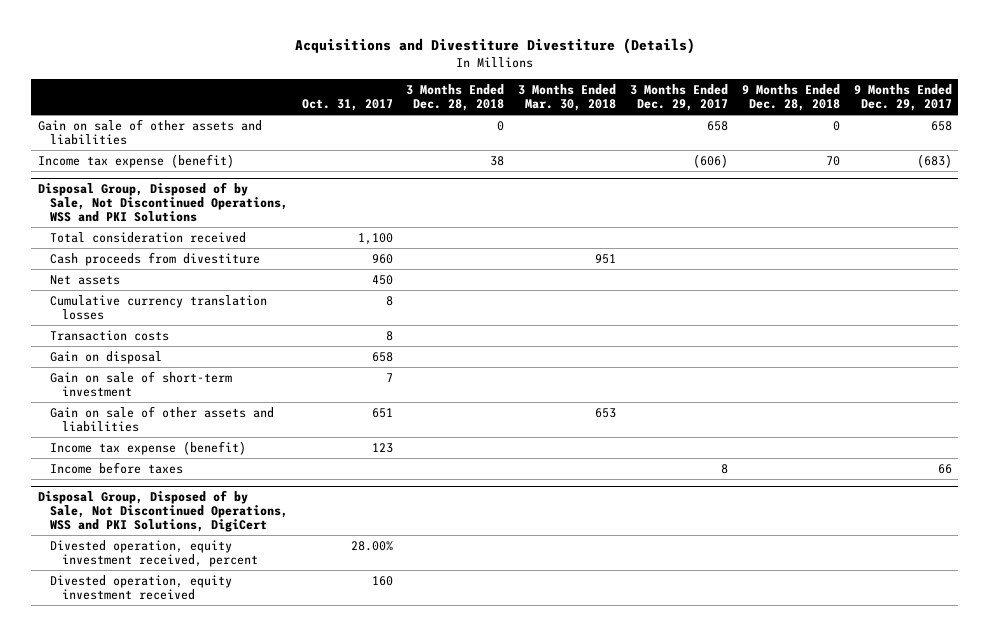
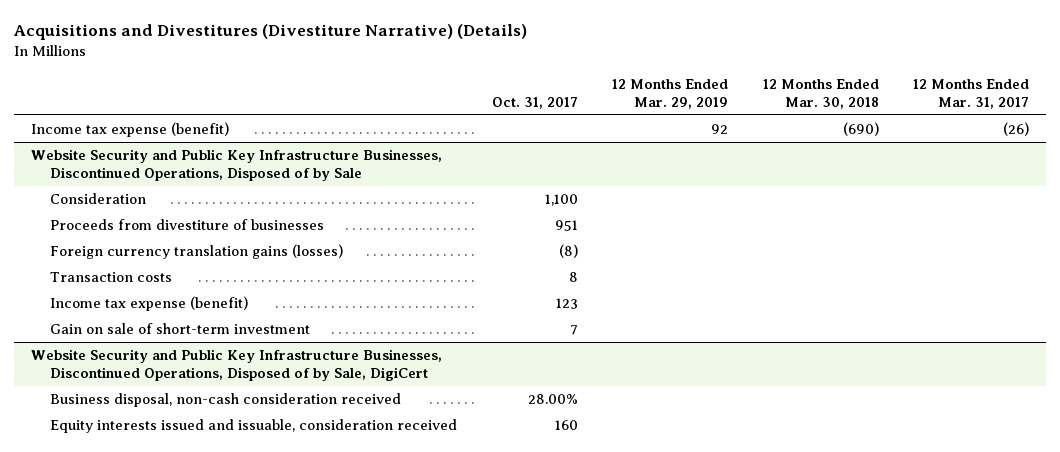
[294,38,695,55] Acquisitions and Divestiture Divestiture (Details) -> [12,24,527,41] Acquisitions and Divestitures (Divestiture Narrative) (Details)
[406,83,505,112] 3 Months Ended Dec. 28, 2018 -> none
[518,83,617,112] 3 Months Ended Mar. 30, 2018 -> none
[629,83,728,112] 3 Months Ended Dec. 29, 2017 -> none
[741,83,840,112] 9 Months Ended Dec. 28, 2018 -> none
[853,83,952,112] 9 Months Ended Dec. 29, 2017 -> none
none -> [612,78,729,109] 12 Months Ended Mar. 29, 2019
none -> [762,78,879,109] 12 Months Ended Mar. 30, 2018
none -> [913,78,1030,109] 12 Months Ended Mar. 31, 2017
[38,118,263,145] Gain on sale of other assets and liabilities -> none
[38,181,288,223] Disposal Group, Disposed of by Sale, Not Discontinued Operations, WSS and PKI Solutions -> none
[49,274,120,285] Net assets -> none
none -> [30,149,442,181] Website Security and Public Key Infrastructure Businesses, Discontinued Operations, Disposed of by Sale
[49,231,246,243] Total consideration received -> [50,193,147,205] Consideration
[49,251,260,266] Cash proceeds from divestiture -> [50,219,325,231] Proceeds from divestiture of businesses
[371,253,393,264] 960 -> [554,220,578,232] 951
[49,294,267,320] Cumulative currency translation losses -> [50,244,344,260] Foreign currency translation gains (losses)
[385,295,393,306] 8 -> [558,244,578,259] (8)
[49,350,162,364] Gain on disposal -> none
[49,370,232,397] Gain on sale of short-term investment -> none
[49,405,274,432] Gain on sale of other assets and liabilities -> none
[49,461,183,474] Income before taxes -> none
[38,489,288,533] Disposal Group, Disposed of by Sale, Not Discontinued Operations, WSS and PKI Solutions, DigiCert -> none
none -> [50,323,311,335] Gain on sale of short-term investment
none -> [30,349,442,381] Website Security and Public Key Infrastructure Businesses, Discontinued Operations, Disposed of by Sale, DigiCert
[49,539,258,567] Divested operation, equity investment received, percent -> [50,393,402,408] Business disposal, non-cash consideration received
[49,574,232,600] Divested operation, equity investment received -> [50,419,458,434] Equity interests issued and issuable, consideration received

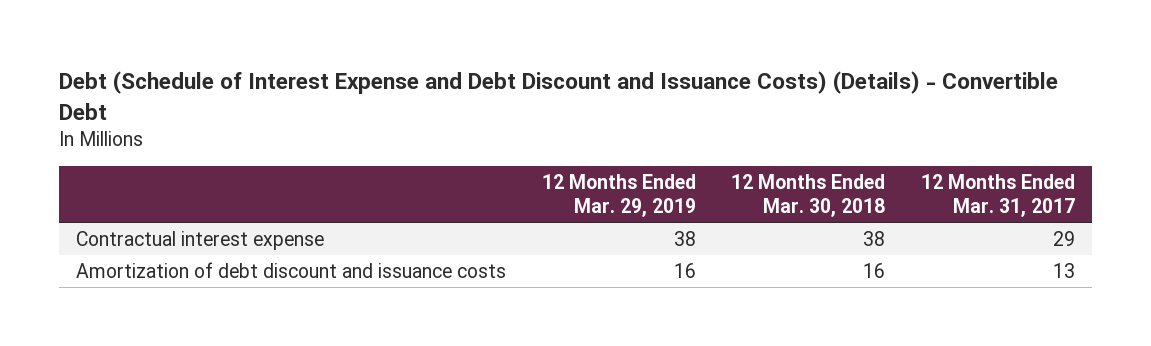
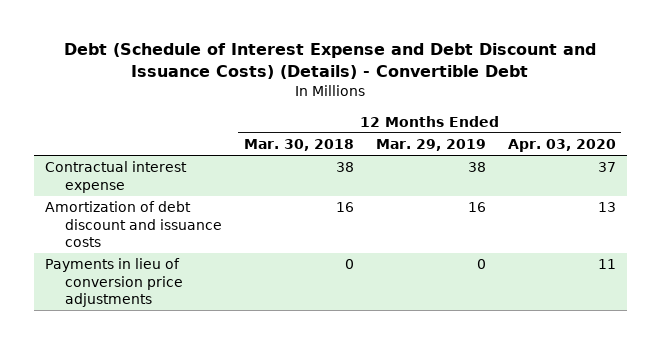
[920,173,1075,218] 12 Months Ended Mar. 31, 2017 -> none
none -> [507,139,616,153] Apr. 03, 2020
none -> [44,258,183,307] Payments in lieu of conversion price adjustments

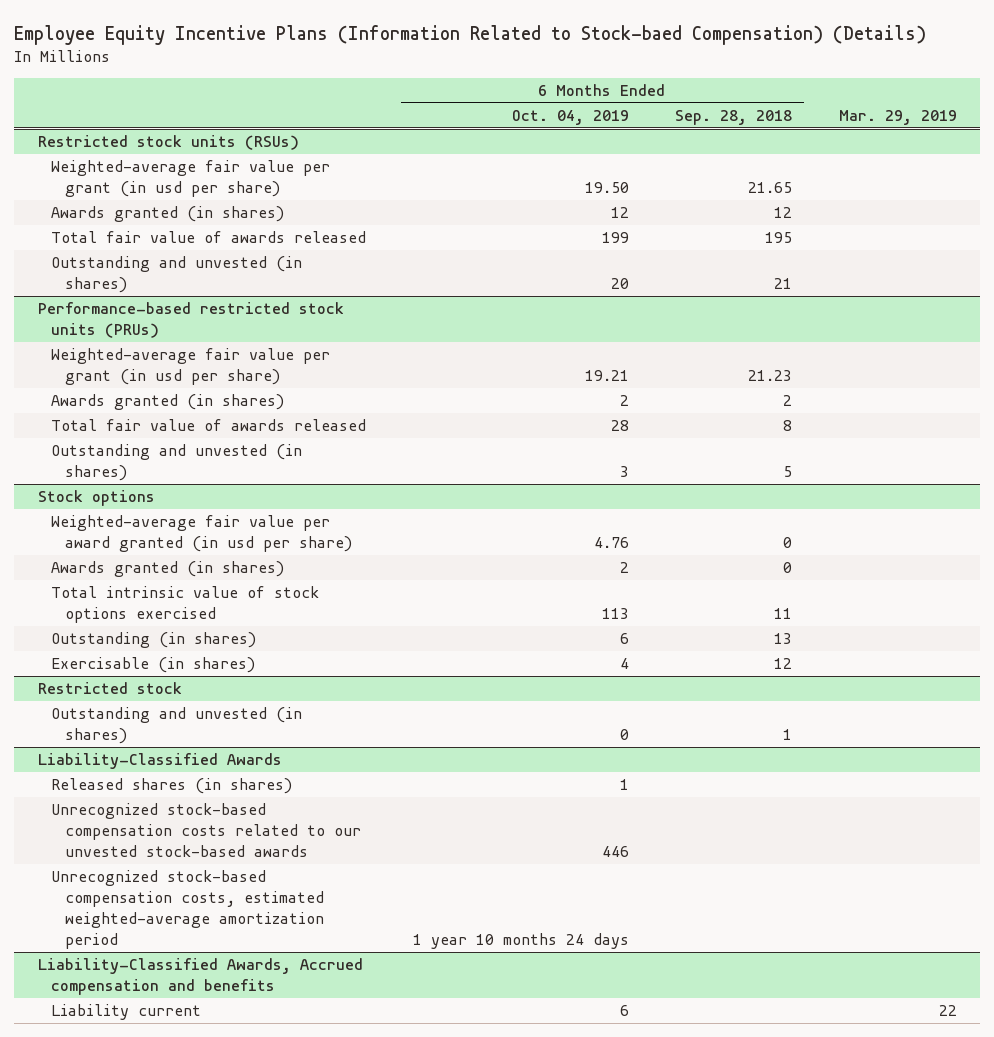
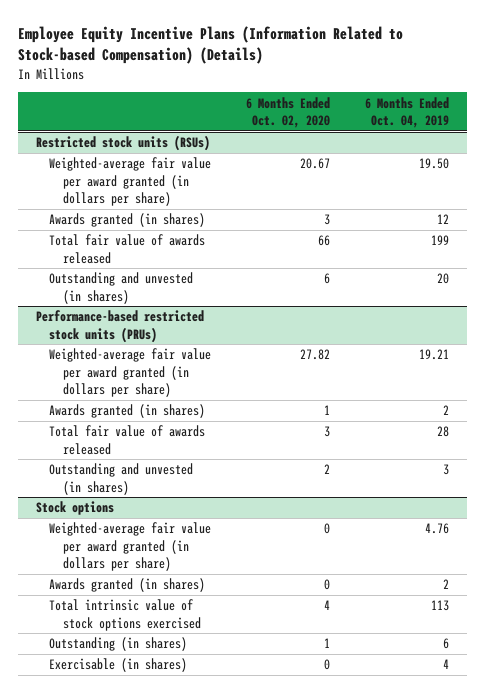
[14,24,927,45] Employee Equity Incentive Plans (Information Related to Stock-baed Compensation) (Details) -> [18,26,404,65] Employee Equity Incentive Plans (Information Related to Stock-based Compensation) (Details)
[675,110,793,126] Sep. 28, 2018 -> none
[838,110,957,126] Mar. 29, 2019 -> none
none -> [246,96,331,128] 6 Months Ended Oct. 02, 2020
[51,160,331,198] Weighted-average fair value per grant (in usd per share) -> [49,157,212,206] Weighted-average fair value per award granted (in dollars per share)
[51,348,331,386] Weighted-average fair value per grant (in usd per share) -> [49,348,212,397] Weighted-average fair value per award granted (in dollars per share)
[51,515,352,553] Weighted-average fair value per award granted (in usd per share) -> [49,522,212,571] Weighted-average fair value per award granted (in dollars per share)
[37,682,182,695] Restricted stock -> none
[51,707,303,745] Outstanding and unvested (in shares) -> none
[37,753,282,770] Liability-Classified Awards -> none
[51,778,293,795] Released shares (in shares) -> none
[51,803,361,858] Unrecognized stock-based compensation costs related to our unvested stock-based awards -> none
[51,870,324,950] Unrecognized stock-based compensation costs, estimated weighted-average amortization period -> none
[37,958,363,996] Liability-Classified Awards, Accrued compensation and benefits -> none
[51,1004,202,1021] Liability current -> none

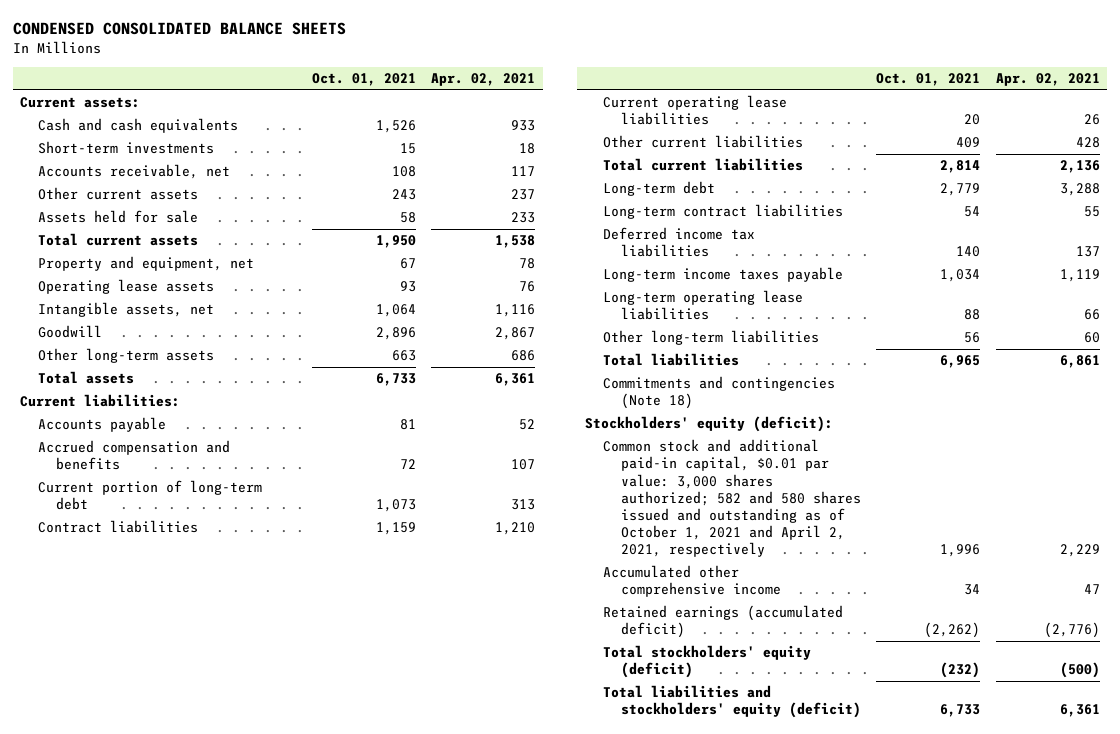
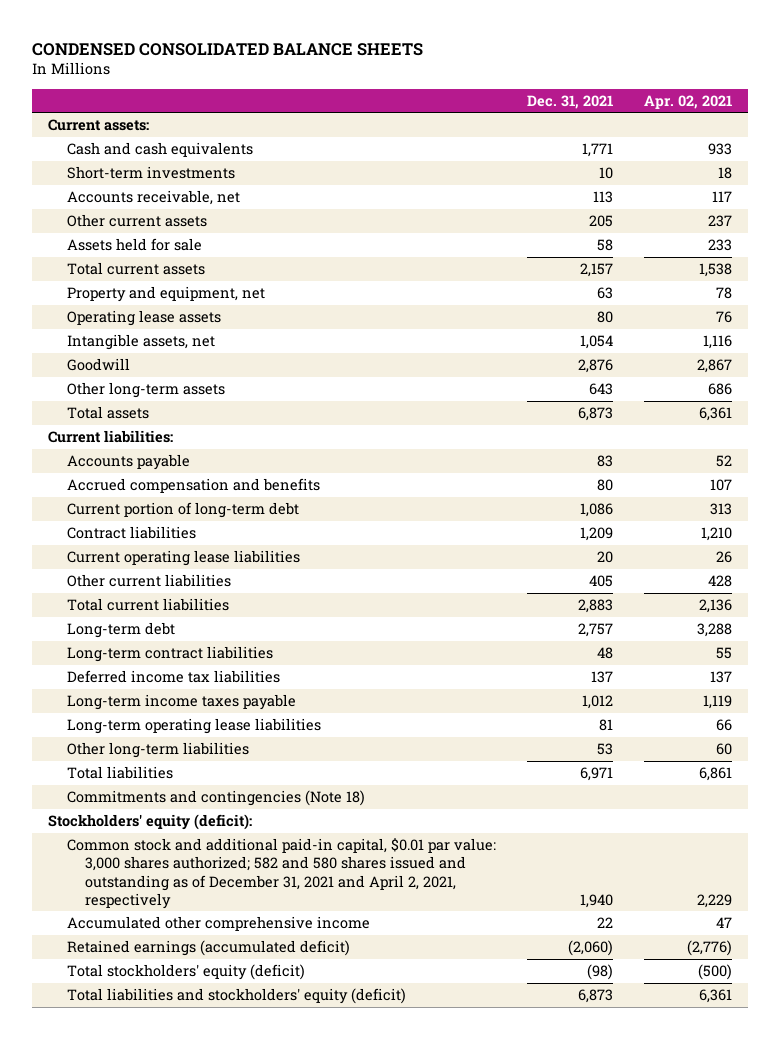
[311,73,416,87] Oct. 01, 2021 -> none
none -> [526,94,613,109] Dec. 31, 2021
[602,439,861,558] Common stock and additional paid-in capital, $0.01 par value: 3,000 shares authorized; 582 and 580 shares issued and outstanding as of October 1, 2021 and April 2, 2021, respectively -> [66,838,496,909] Common stock and additional paid-in capital, $0.01 par value: 3,000 shares authorized; 582 and 580 shares issued and outstanding as of December 31, 2021 and April 2, 2021, respectively

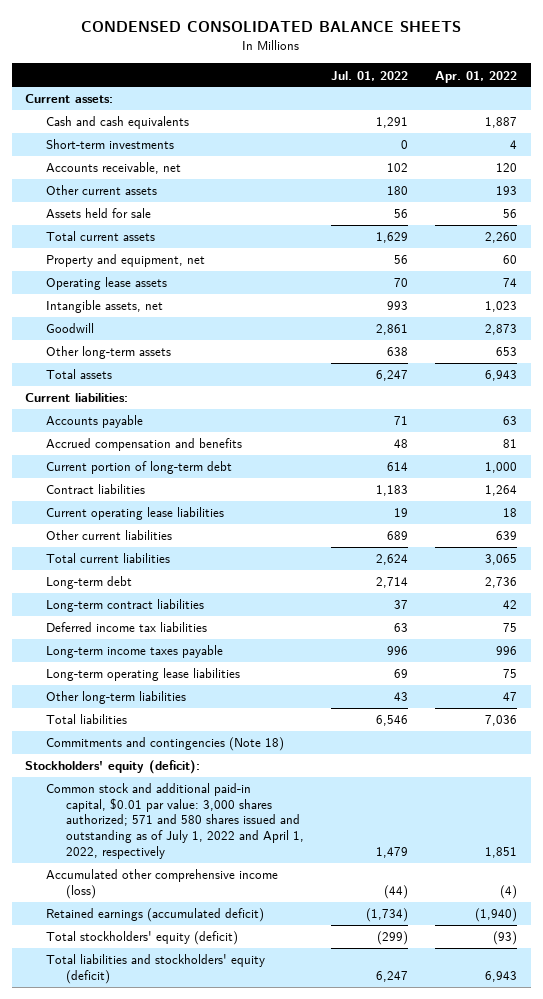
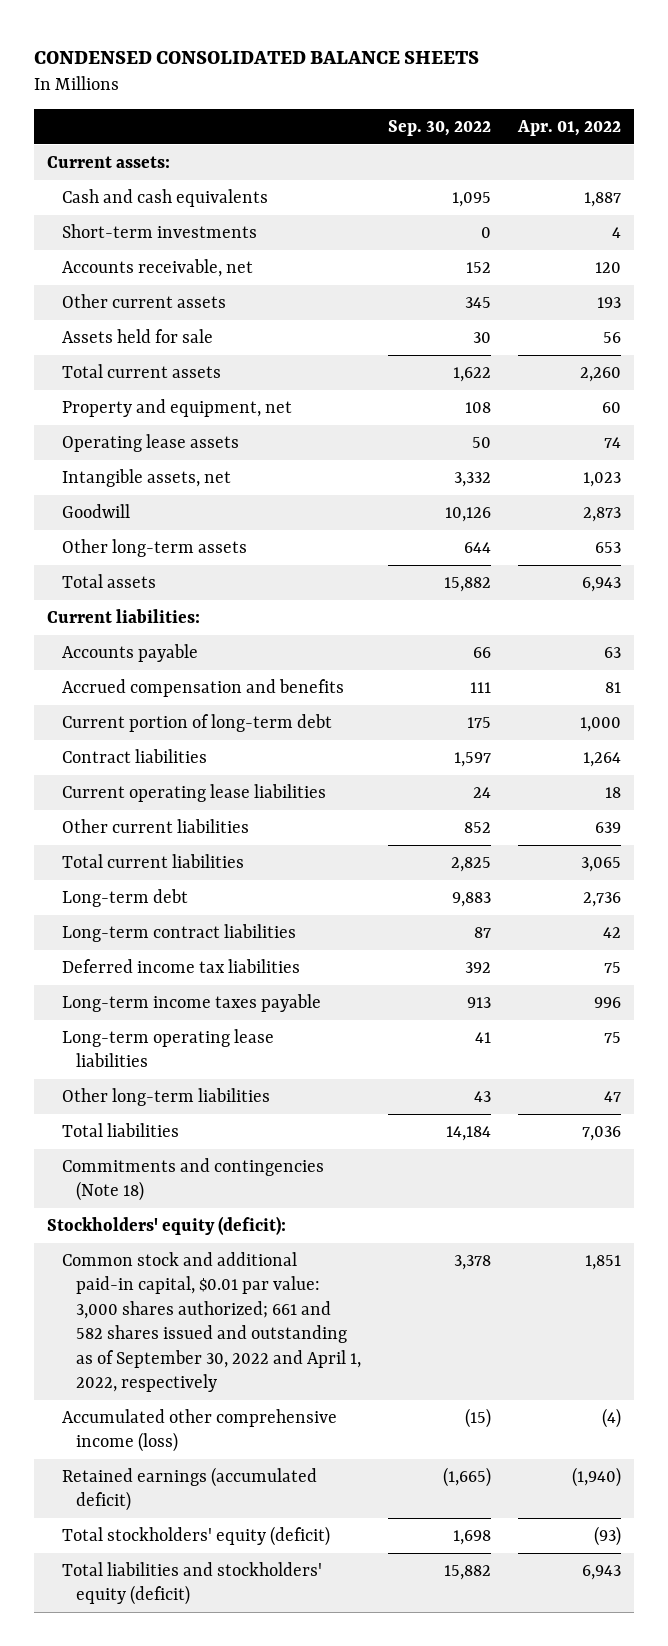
[331,70,409,81] Jul. 01, 2022 -> none
none -> [387,120,491,137] Sep. 30, 2022
[45,783,305,859] Common stock and additional paid-in capital, $0.01 par value: 3,000 shares authorized; 571 and 580 shares issued and outstanding as of July 1, 2022 and April 1, 2022, respectively -> [61,1251,362,1393] Common stock and additional paid-in capital, $0.01 par value: 3,000 shares authorized; 661 and 582 shares issued and outstanding as of September 30, 2022 and April 1, 2022, respectively

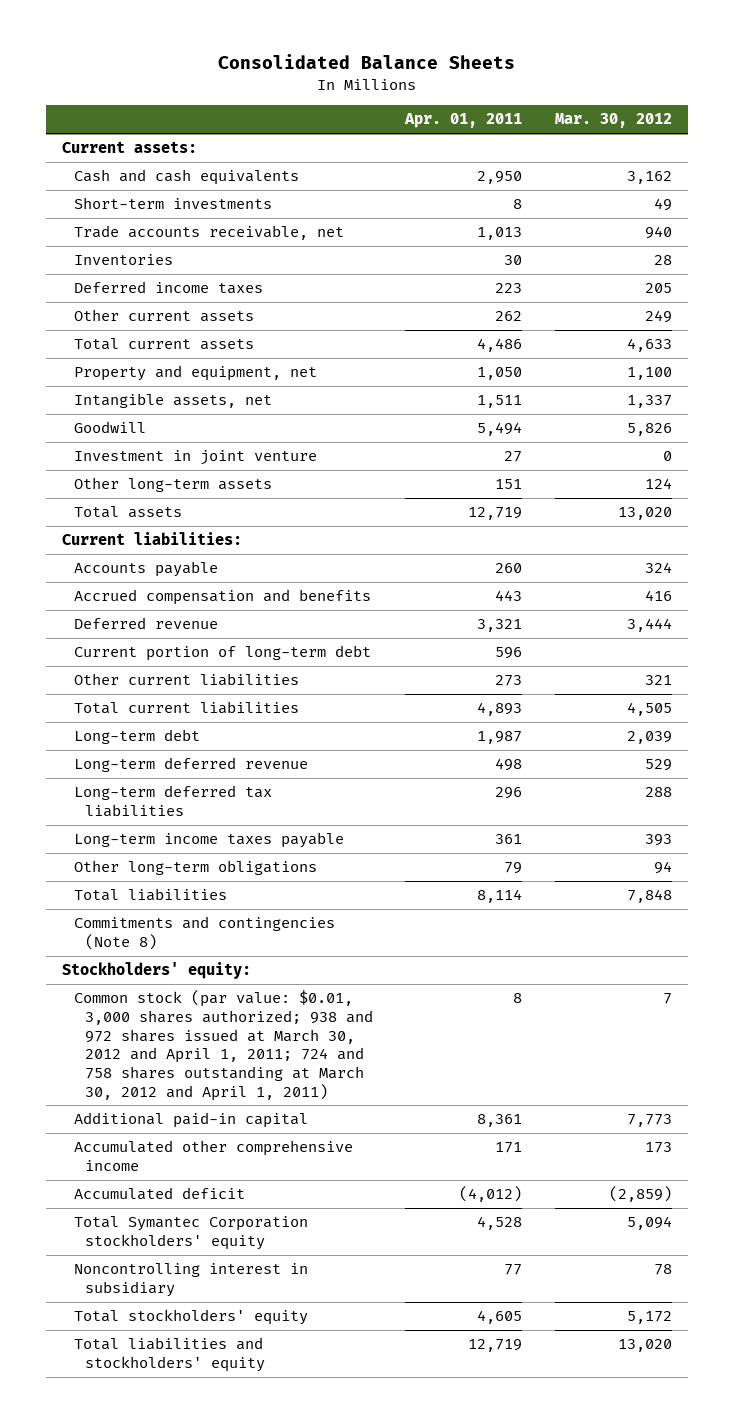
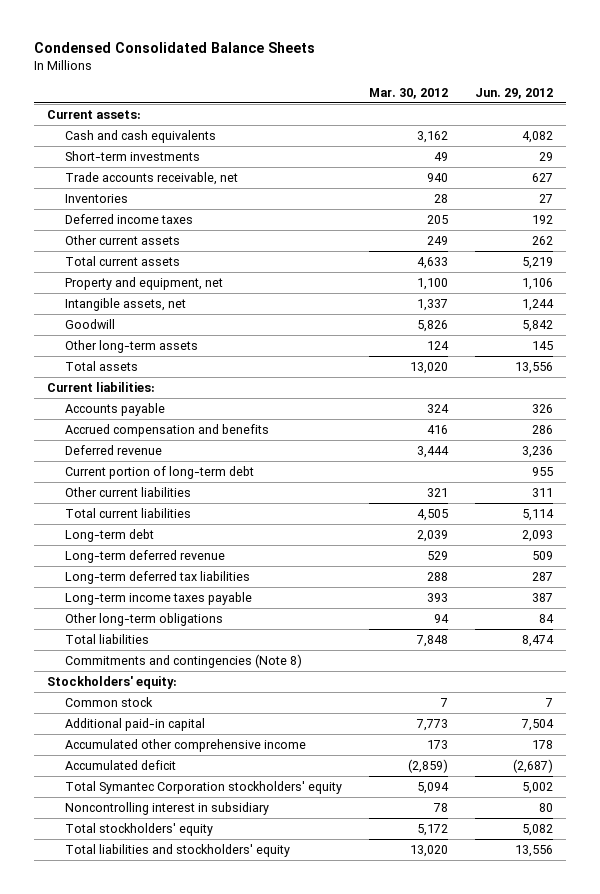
[218,54,516,70] Consolidated Balance Sheets -> [34,42,316,54] Condensed Consolidated Balance Sheets
[404,113,523,129] Apr. 01, 2011 -> none
none -> [474,87,553,99] Jun. 29, 2012
[73,450,317,466] Investment in joint venture -> none
[73,990,373,1101] Common stock (par value: $0.01, 3,000 shares authorized; 938 and 972 shares issued at March 30, 2012 and April 1, 2011; 724 and 758 shares outstanding at March 30, 2012 and April 1, 2011) -> [64,696,153,707] Common stock

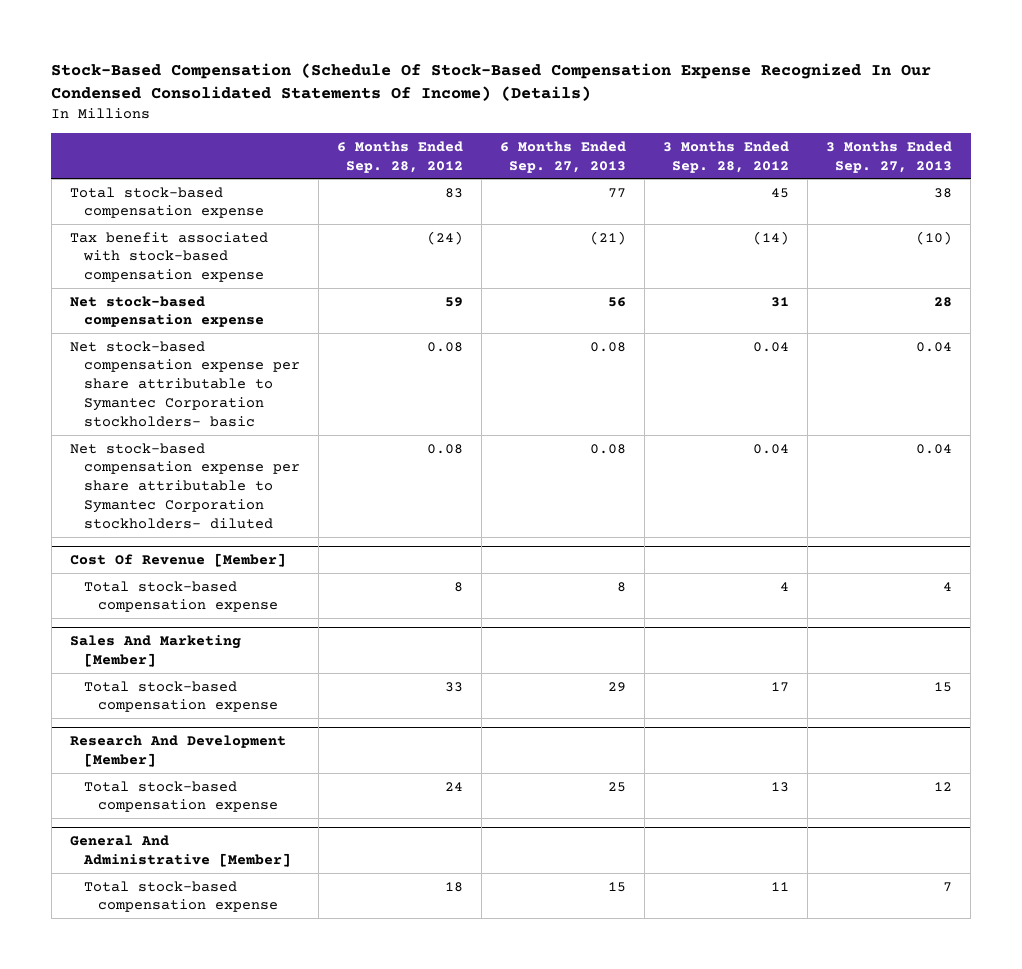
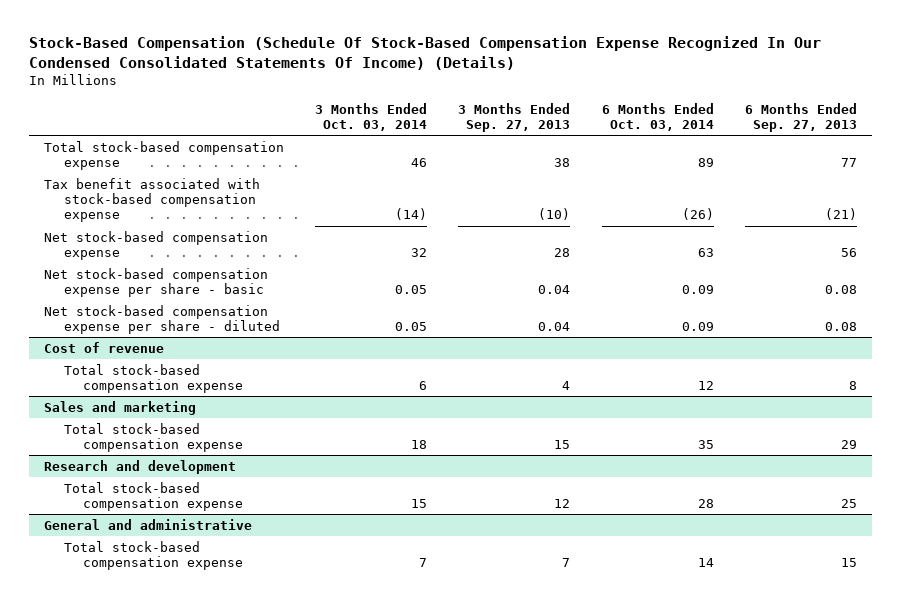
[336,140,463,173] 6 Months Ended Sep. 28, 2012 -> none
[663,140,790,173] 3 Months Ended Sep. 28, 2012 -> none
none -> [315,102,428,132] 3 Months Ended Oct. 03, 2014
none -> [601,102,714,132] 6 Months Ended Oct. 03, 2014
[70,340,300,428] Net stock-based compensation expense per share attributable to Symantec Corporation stockholders- basic -> [44,267,269,298] Net stock-based compensation expense per share - basic
[70,442,300,530] Net stock-based compensation expense per share attributable to Symantec Corporation stockholders- diluted -> [44,304,280,335] Net stock-based compensation expense per share - diluted
[70,552,287,567] Cost Of Revenue [Member] -> [44,341,165,353] Cost of revenue
[70,634,242,667] Sales And Marketing [Member] -> [44,400,197,415] Sales and marketing
[70,734,287,767] Research And Development [Member] -> [44,459,237,474] Research and development
[70,834,291,867] General And Administrative [Member] -> [44,518,253,530] General and administrative

